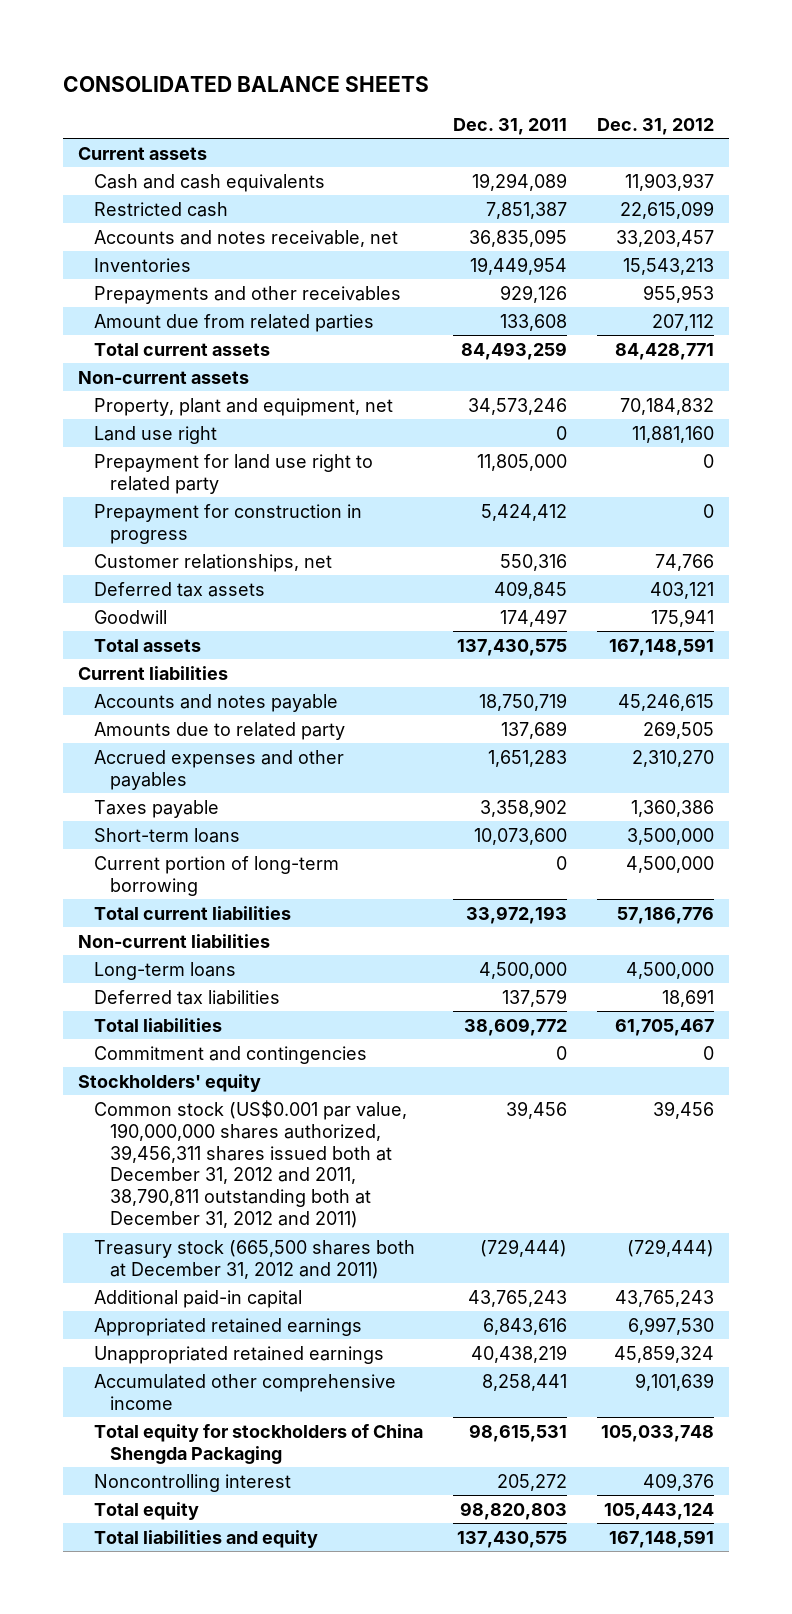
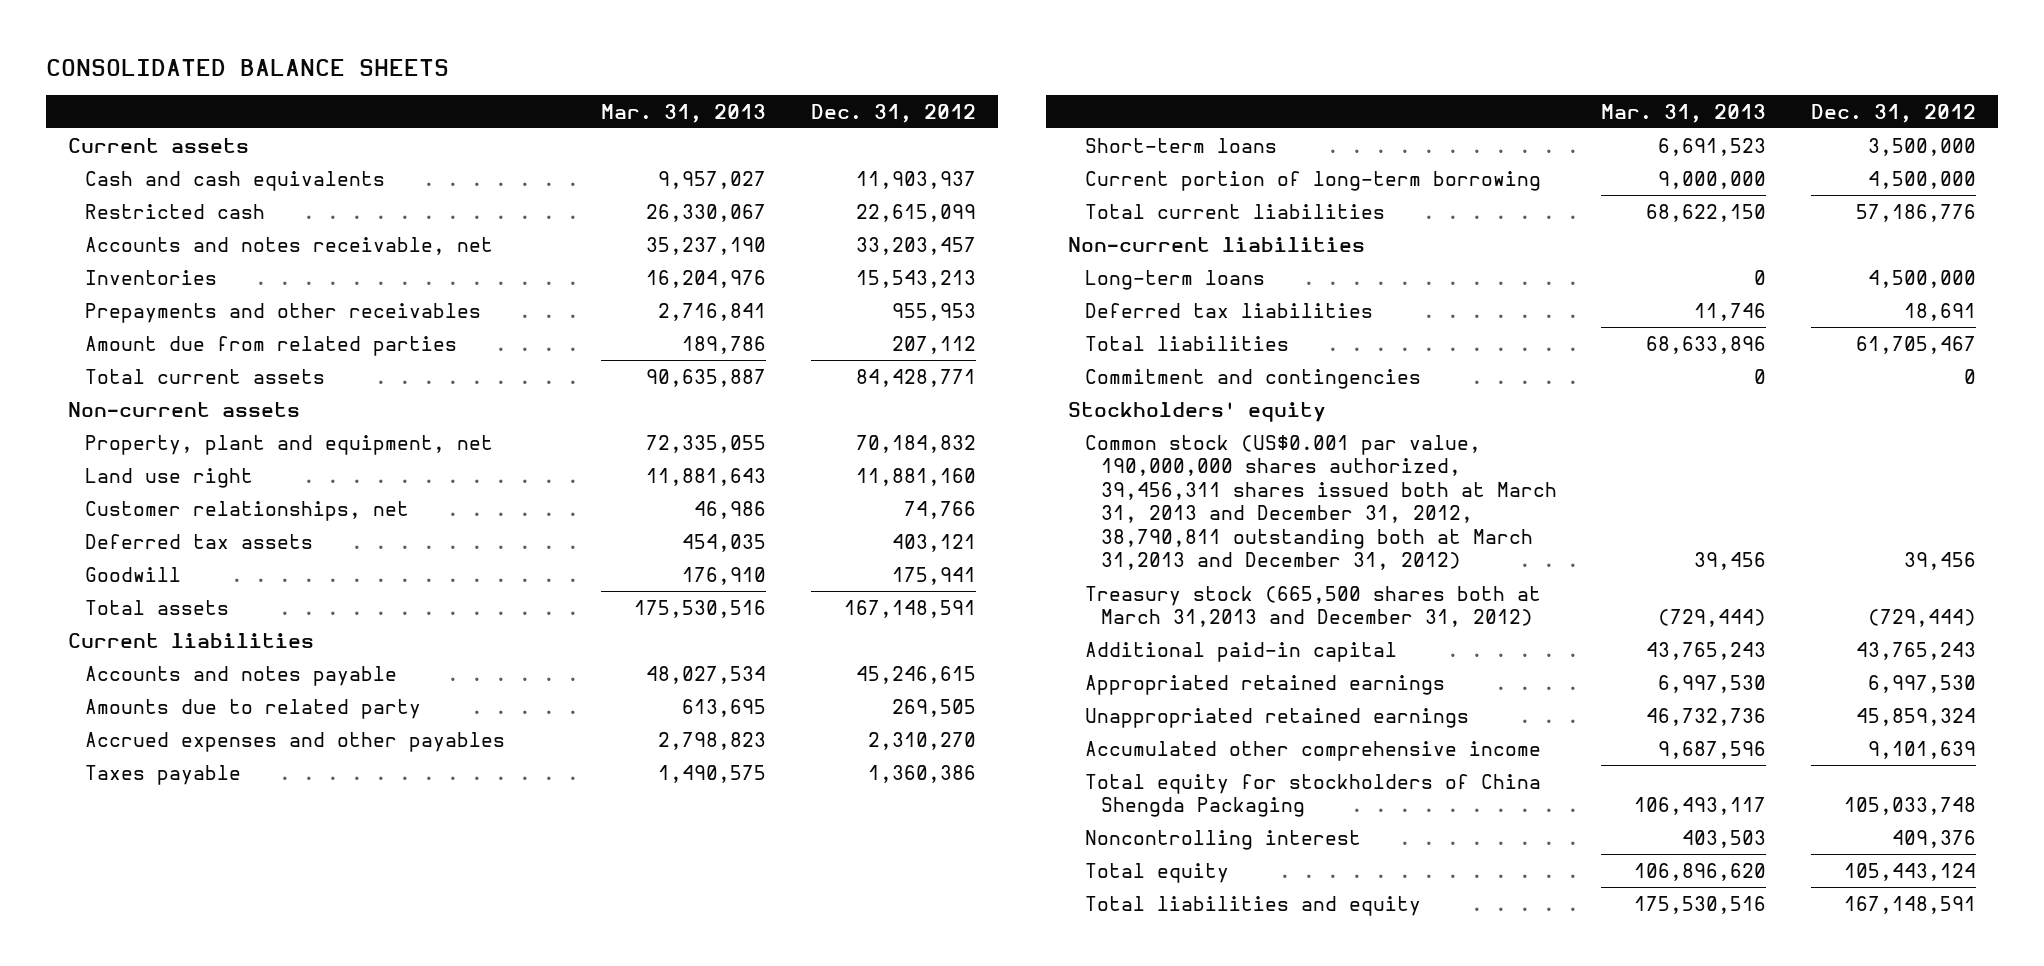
[453,117,568,135] Dec. 31, 2011 -> none
none -> [601,103,767,123] Mar. 31, 2013
[94,453,374,494] Prepayment for land use right to related party -> none
[94,503,363,544] Prepayment for construction in progress -> none
[94,1099,408,1229] Common stock (US$0.001 par value, 190,000,000 shares authorized, 39,456,311 shares issued both at December 31, 2012 and 2011, 38,790,811 outstanding both at December 31, 2012 and 2011) -> [1084,434,1557,571] Common stock (US$0.001 par value, 190,000,000 shares authorized, 39,456,311 shares issued both at March 31, 2013 and December 31, 2012, 38,790,811 outstanding both at March 31,2013 and December 31, 2012)
[94,1239,416,1279] Treasury stock (665,500 shares both at December 31, 2012 and 2011) -> [1084,585,1541,628] Treasury stock (665,500 shares both at March 31,2013 and December 31, 2012)

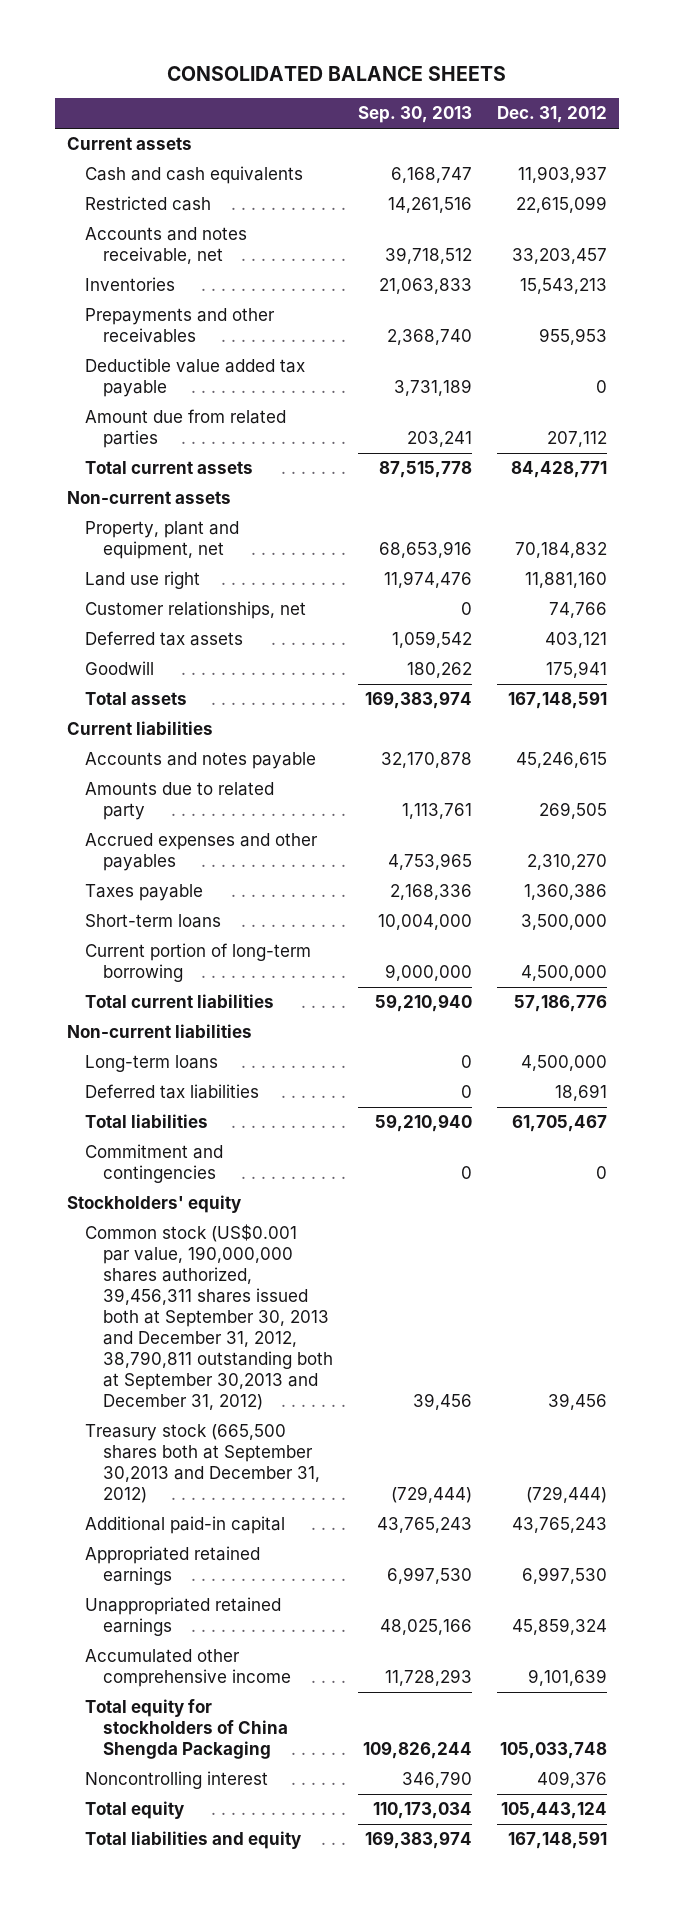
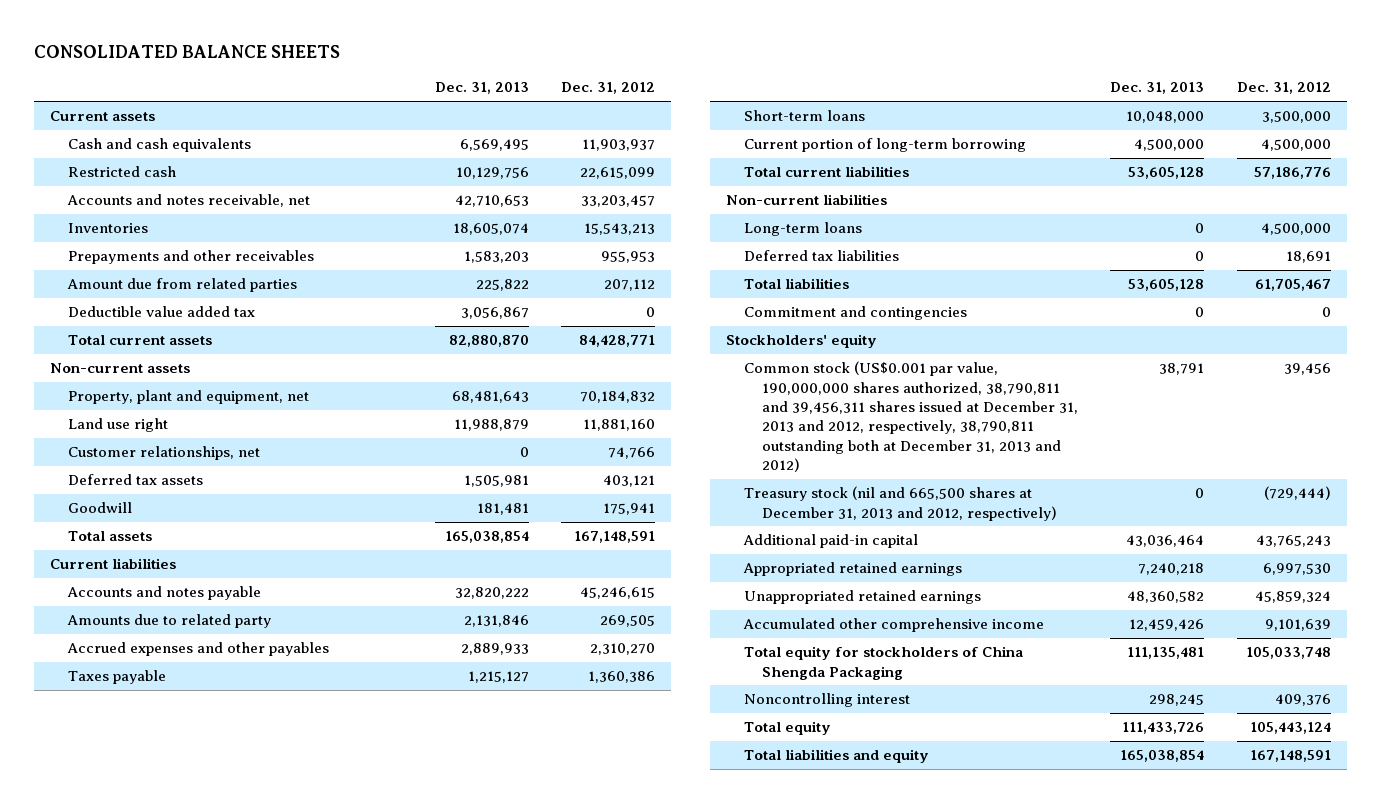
[357,106,472,124] Sep. 30, 2013 -> none
none -> [434,82,529,95] Dec. 31, 2013
[85,358,306,398] Deductible value added tax payable -> none
none -> [68,306,256,318] Deductible value added tax
[85,1224,334,1411] Common stock (US$0.001 par value, 190,000,000 shares authorized, 39,456,311 shares issued both at September 30, 2013 and December 31, 2012, 38,790,811 outstanding both at September 30,2013 and December 31, 2012) -> [743,361,1078,473] Common stock (US$0.001 par value, 190,000,000 shares authorized, 38,790,811 and 39,456,311 shares issued at December 31, 2013 and 2012, respectively, 38,790,811 outstanding both at December 31, 2013 and 2012)
[85,1424,321,1504] Treasury stock (665,500 shares both at September 30,2013 and December 31, 2012) -> [743,486,1057,521] Treasury stock (nil and 665,500 shares at December 31, 2013 and 2012, respectively)

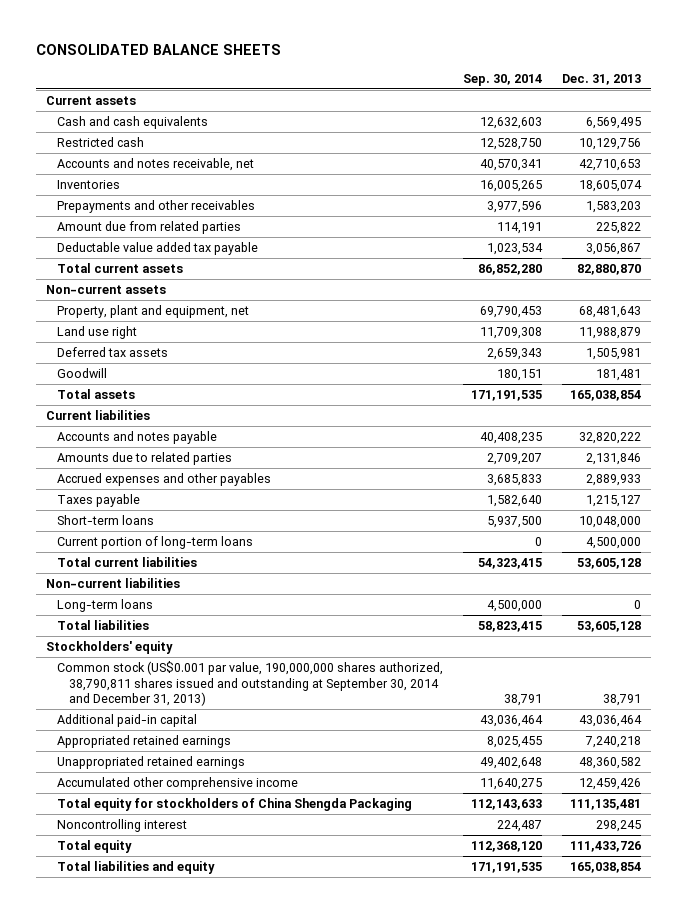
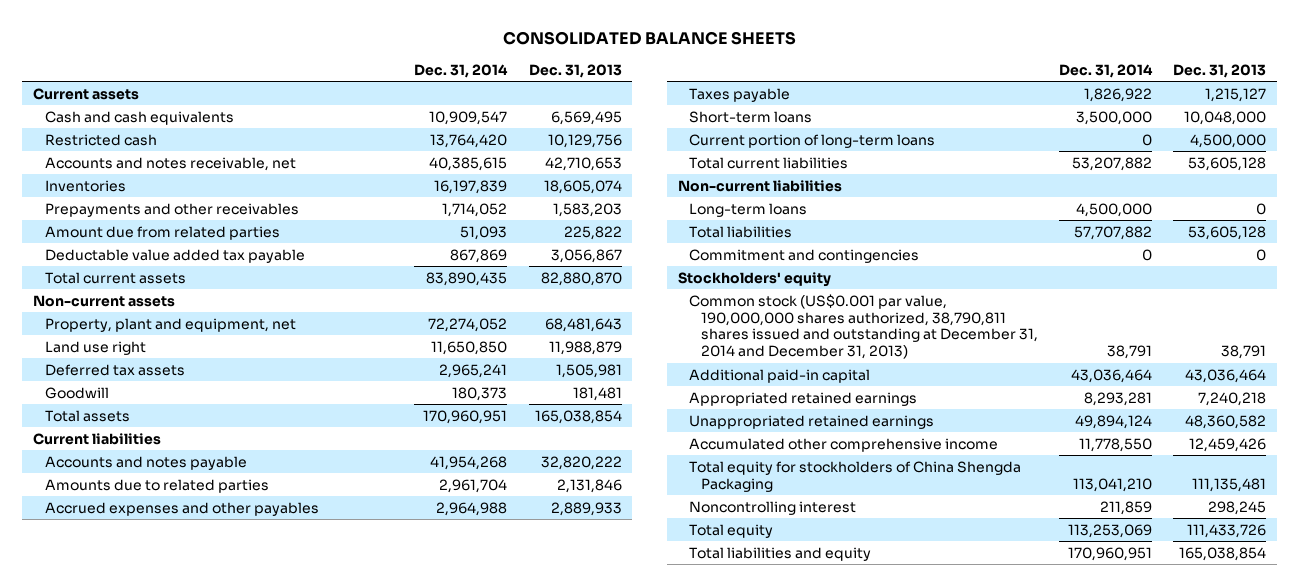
[463,73,543,86] Sep. 30, 2014 -> none
none -> [414,63,509,78] Dec. 31, 2014
none -> [689,248,920,263] Commitment and contingencies
[57,660,444,707] Common stock (US$0.001 par value, 190,000,000 shares authorized, 38,790,811 shares issued and outstanding at September 30, 2014 and December 31, 2013) -> [689,293,1038,360] Common stock (US$0.001 par value, 190,000,000 shares authorized, 38,790,811 shares issued and outstanding at December 31, 2014 and December 31, 2013)

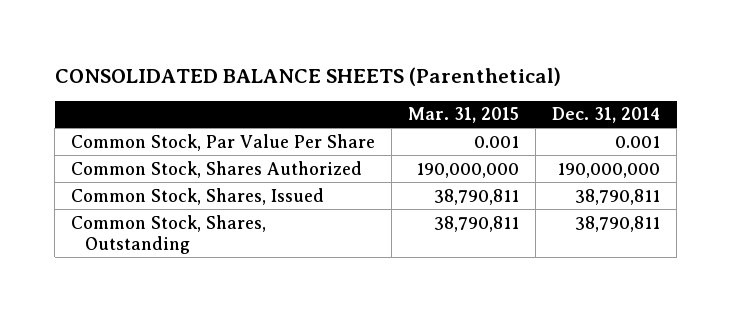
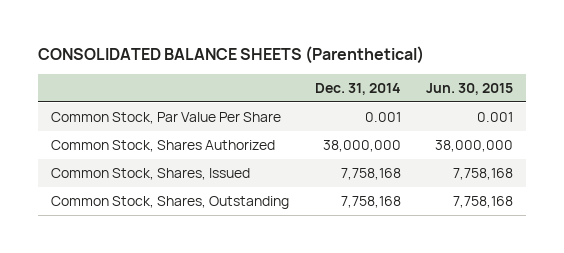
[408,107,520,124] Mar. 31, 2015 -> none
none -> [426,83,514,96] Jun. 30, 2015
[557,162,661,178] 190,000,000 -> [322,140,401,153] 38,000,000
[575,188,661,205] 38,790,811 -> [340,168,401,181] 7,758,168
[575,215,661,232] 38,790,811 -> [340,196,401,209] 7,758,168

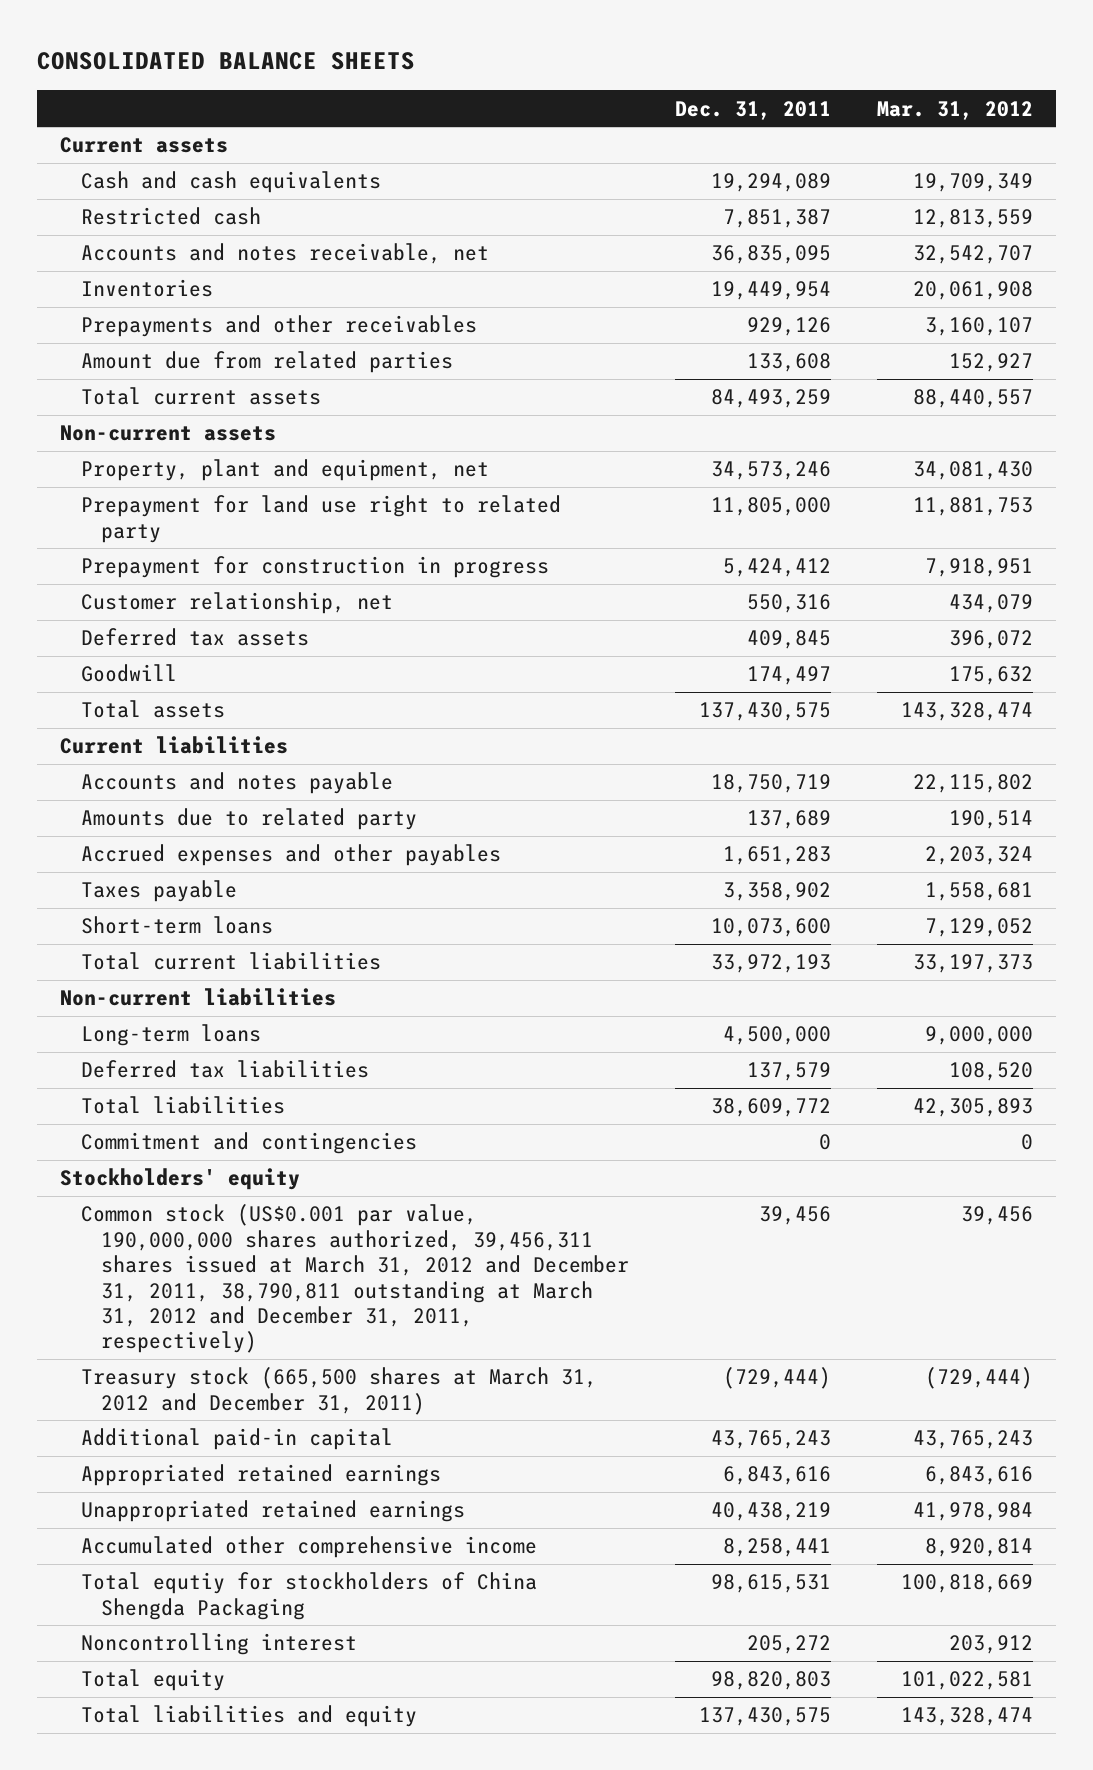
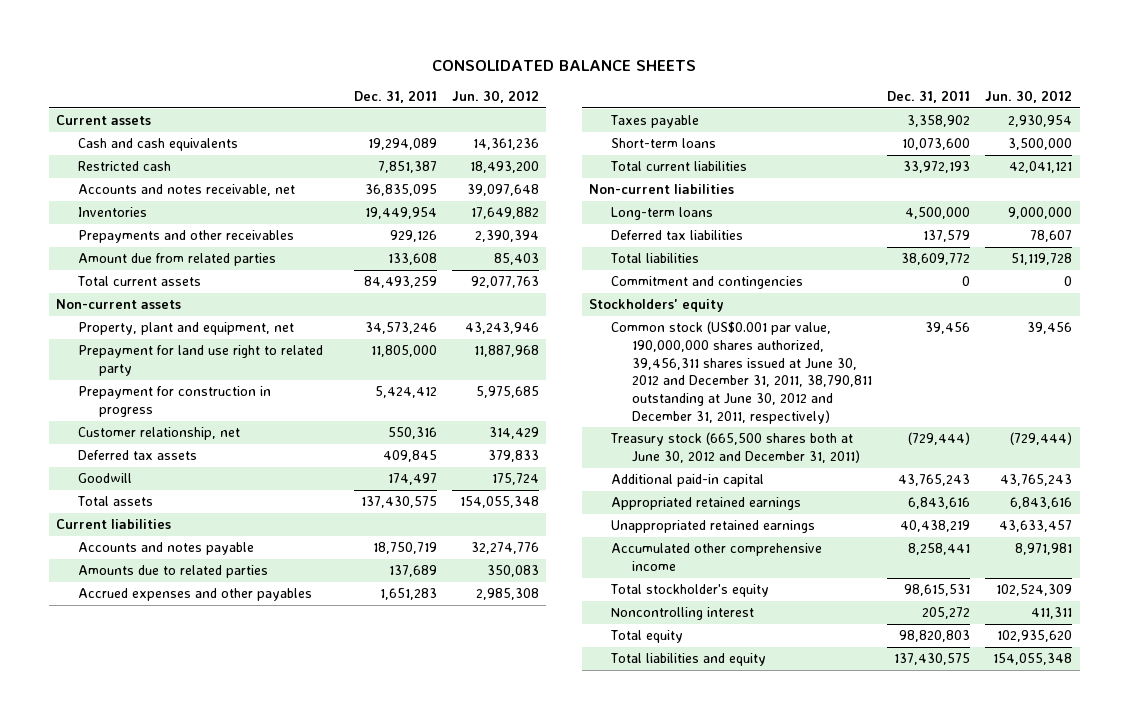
[877,100,1034,120] Mar. 31, 2012 -> none
none -> [451,90,539,104] Jun. 30, 2012
[80,808,417,831] Amounts due to related party -> [77,565,268,579] Amounts due to related parties
[80,1204,630,1354] Common stock (US$0.001 par value, 190,000,000 shares authorized, 39,456,311 shares issued at March 31, 2012 and December 31, 2011, 38,790,811 outstanding at March 31, 2012 and December 31, 2011, respectively) -> [610,321,873,424] Common stock (US$0.001 par value, 190,000,000 shares authorized, 39,456,311 shares issued at June 30, 2012 and December 31, 2011, 38,790,811 outstanding at June 30, 2012 and December 31, 2011, respectively)
[80,1367,597,1415] Treasury stock (665,500 shares at March 31, 2012 and December 31, 2011) -> [609,432,861,463] Treasury stock (665,500 shares both at June 30, 2012 and December 31, 2011)
[80,1572,537,1620] Total equtiy for stockholders of China Shengda Packaging -> [609,584,769,598] Total stockholder's equity

